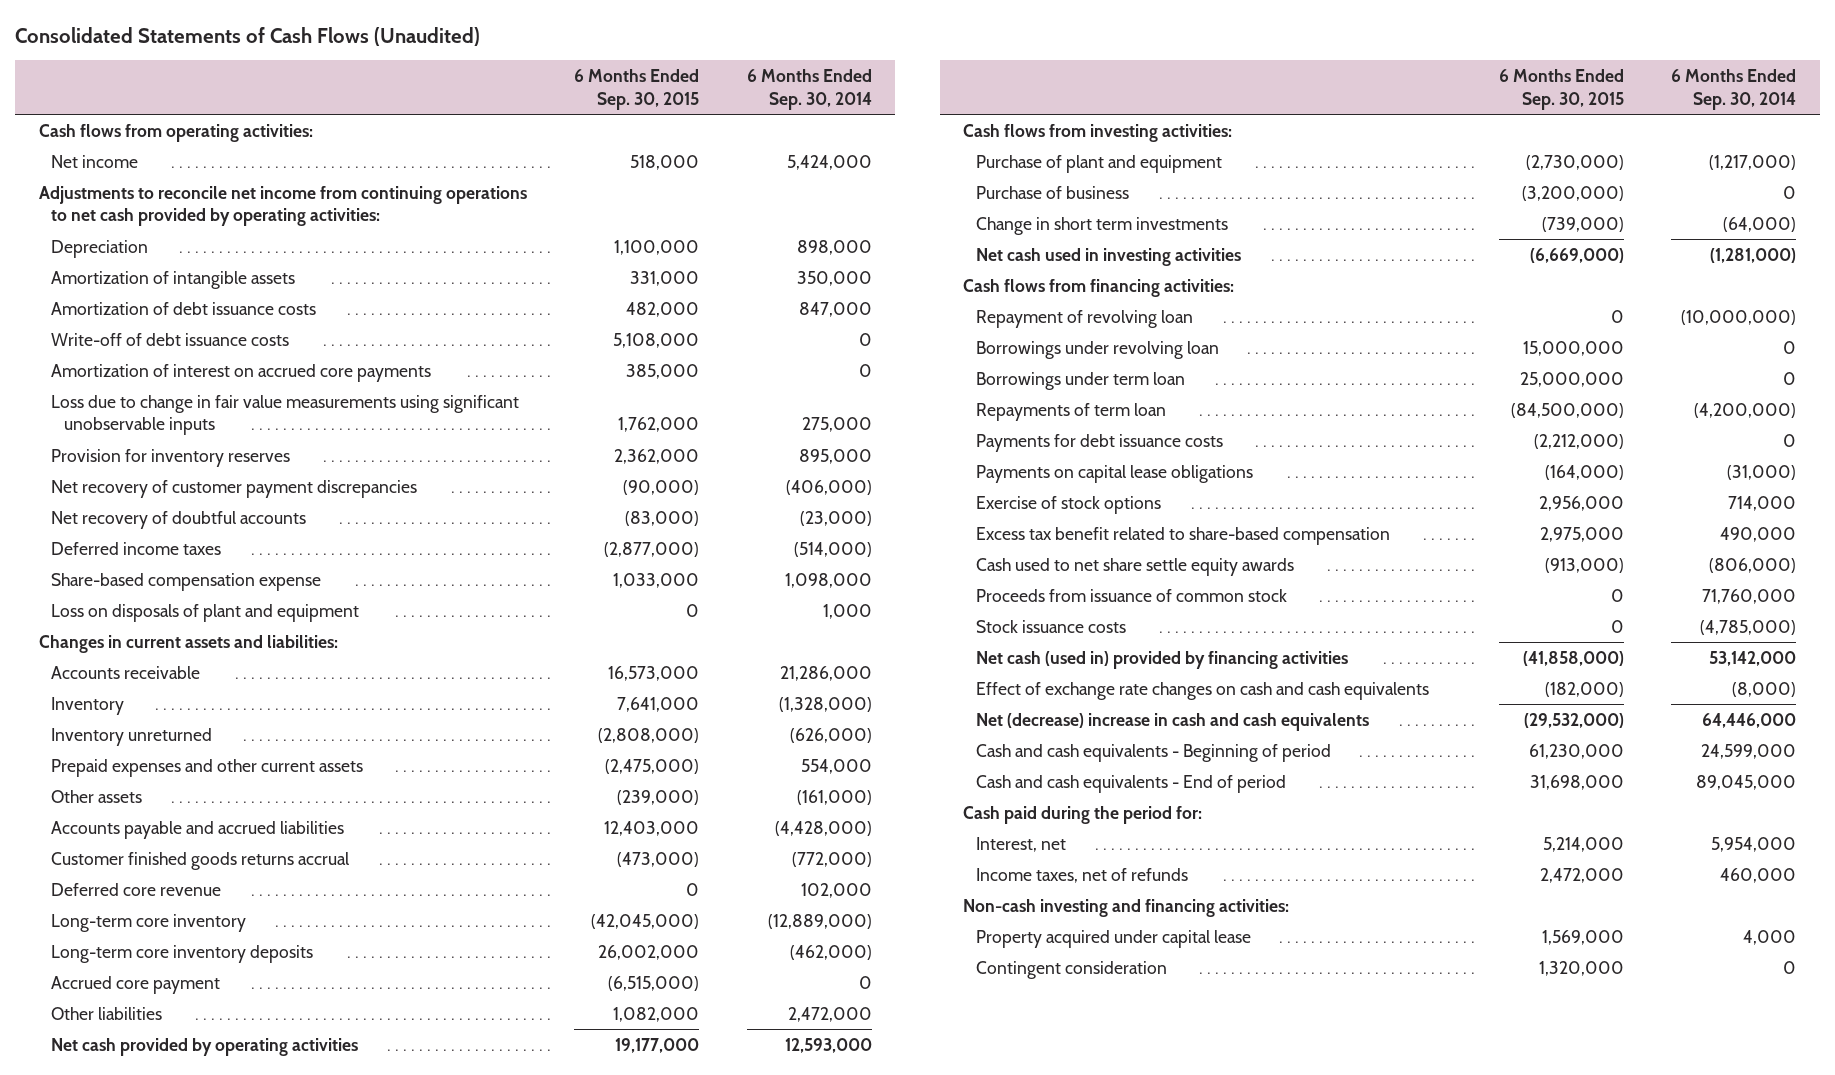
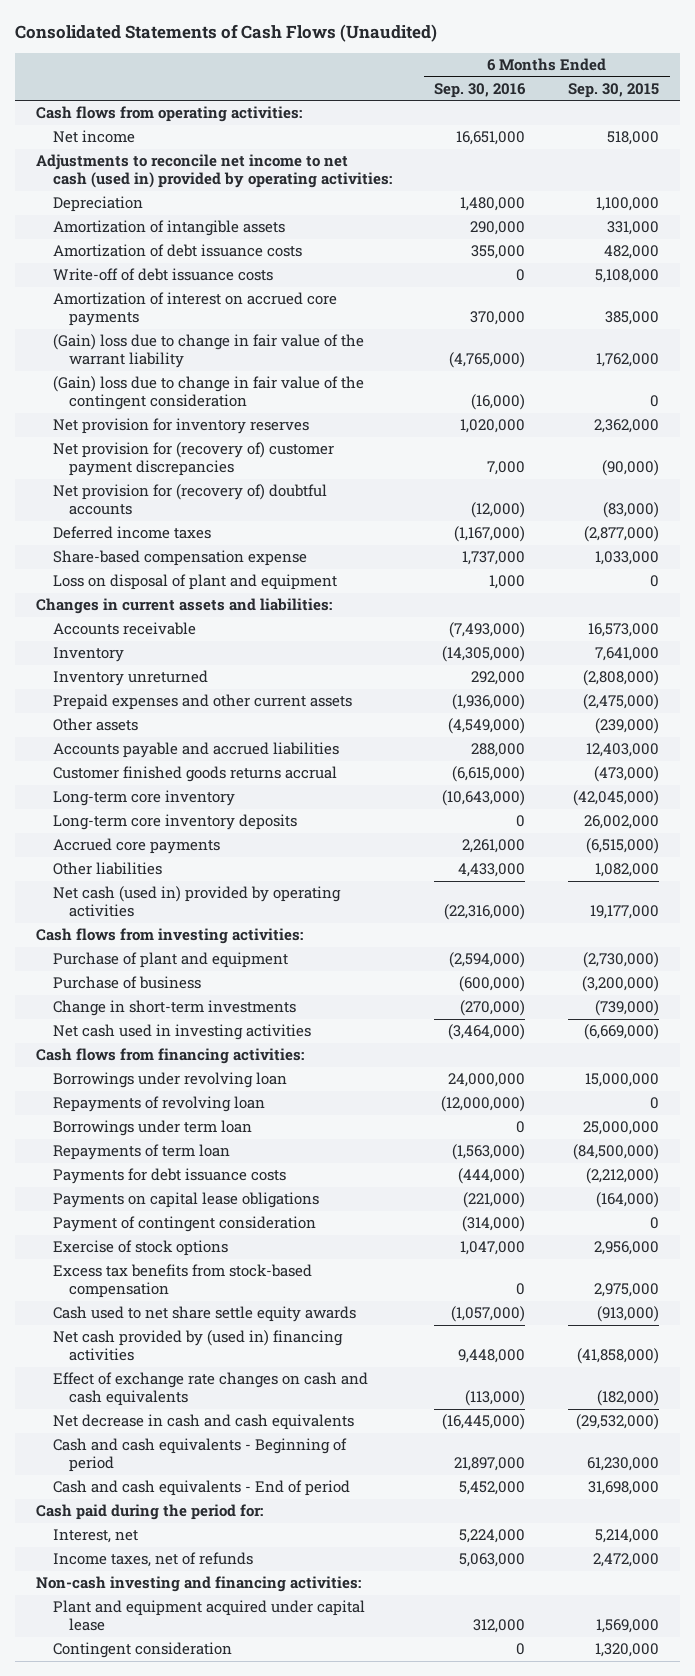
[746,69,872,110] 6 Months Ended Sep. 30, 2014 -> none
none -> [434,82,527,98] Sep. 30, 2016
[38,185,527,227] Adjustments to reconcile net income from continuing operations to net cash provided by operating activities: -> [36,154,392,189] Adjustments to reconcile net income to net cash (used in) provided by operating activities:
[51,394,520,436] Loss due to change in fair value measurements using significant unobservable inputs -> [52,334,364,369] (Gain) loss due to change in fair value of the warrant liability
none -> [52,376,364,411] (Gain) loss due to change in fair value of the contingent consideration
[51,448,291,467] Provision for inventory reserves -> [52,418,309,435] Net provision for inventory reserves
[51,479,418,498] Net recovery of customer payment discrepancies -> [52,442,334,477] Net provision for (recovery of) customer payment discrepancies
[51,510,307,529] Net recovery of doubtful accounts -> [52,484,327,516] Net provision for (recovery of) doubtful accounts
[51,603,360,622] Loss on disposals of plant and equipment -> [52,574,337,591] Loss on disposal of plant and equipment
[51,882,222,896] Deferred core revenue -> none
[51,975,221,994] Accrued core payment -> [52,838,220,855] Accrued core payments
[51,1037,359,1056] Net cash provided by operating activities -> [52,886,341,918] Net cash (used in) provided by operating activities
[976,216,1229,235] Change in short term investments -> [52,1000,296,1017] Change in short-term investments
[976,309,1194,328] Repayment of revolving loan -> none
none -> [52,1096,265,1113] Repayments of revolving loan
none -> [52,1216,316,1233] Payment of contingent consideration
[976,526,1391,545] Excess tax benefit related to share-based compensation -> [52,1264,312,1299] Excess tax benefits from stock-based compensation
[976,588,1288,602] Proceeds from issuance of common stock -> none
[976,619,1127,633] Stock issuance costs -> none
[976,650,1349,669] Net cash (used in) provided by financing activities -> [52,1330,343,1362] Net cash provided by (used in) financing activities
[976,712,1370,731] Net (decrease) increase in cash and cash equivalents -> [52,1414,354,1431] Net decrease in cash and cash equivalents
[976,929,1252,948] Property acquired under capital lease -> [52,1600,365,1632] Plant and equipment acquired under capital lease

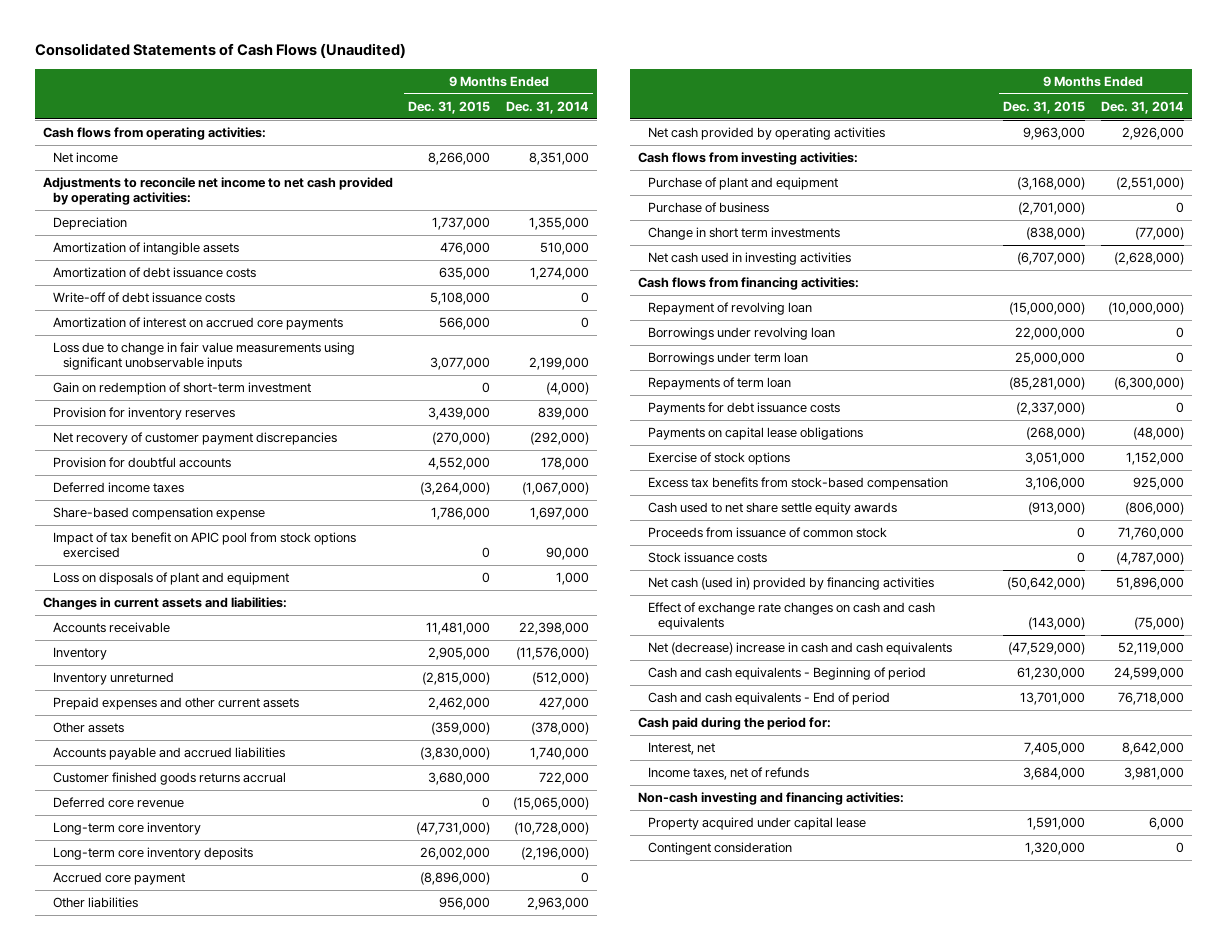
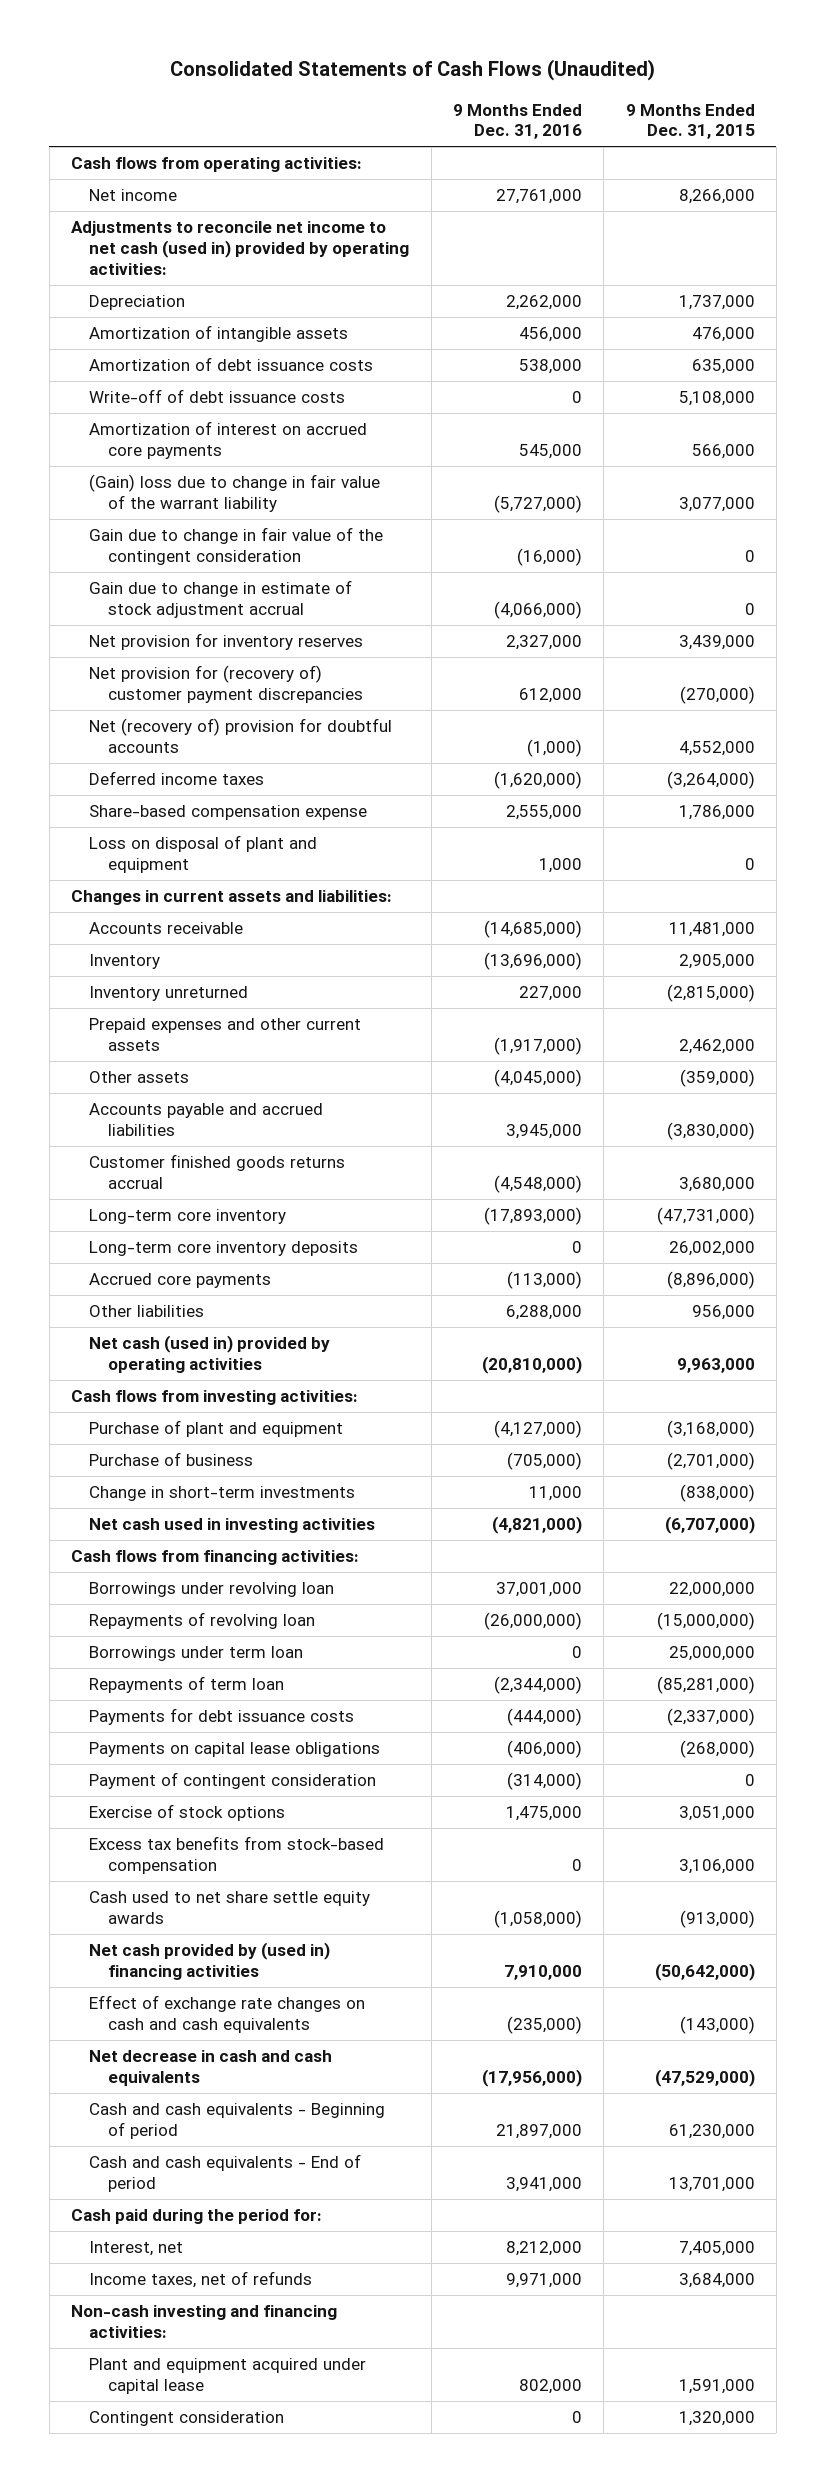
[505,100,589,114] Dec. 31, 2014 -> none
none -> [453,103,583,140] 9 Months Ended Dec. 31, 2016
[42,177,393,206] Adjustments to reconcile net income to net cash provided by operating activities: -> [71,221,410,275] Adjustments to reconcile net income to net cash (used in) provided by operating activities:
[53,382,312,396] Gain on redemption of short-term investment -> none
[53,342,356,371] Loss due to change in fair value measurements using significant unobservable inputs -> [89,474,381,513] (Gain) loss due to change in fair value of the warrant liability
none -> [89,527,384,566] Gain due to change in fair value of the contingent consideration
none -> [89,580,353,619] Gain due to change in estimate of stock adjustment accrual
[53,407,236,421] Provision for inventory reserves -> [89,633,364,651] Net provision for inventory reserves
[53,432,338,446] Net recovery of customer payment discrepancies -> [89,665,363,704] Net provision for (recovery of) customer payment discrepancies
[53,457,232,469] Provision for doubtful accounts -> [89,718,393,754] Net (recovery of) provision for doubtful accounts
[53,532,357,559] Impact of tax benefit on APIC pool from stock options exercised -> none
[53,572,290,586] Loss on disposals of plant and equipment -> [89,835,318,874] Loss on disposal of plant and equipment
[53,797,185,809] Deferred core revenue -> none
[53,872,186,886] Accrued core payment -> [89,1273,272,1289] Accrued core payments
[647,127,885,141] Net cash provided by operating activities -> [89,1335,331,1374] Net cash (used in) provided by operating activities
[647,227,840,241] Change in short term investments -> [89,1486,356,1502] Change in short-term investments
[647,302,812,316] Repayment of revolving loan -> none
none -> [89,1612,316,1630] Repayments of revolving loan
none -> [89,1772,377,1790] Payment of contingent consideration
[647,527,887,539] Proceeds from issuance of common stock -> none
[647,552,767,564] Stock issuance costs -> none
[647,577,934,591] Net cash (used in) provided by financing activities -> [89,1942,331,1981] Net cash provided by (used in) financing activities
[647,642,952,656] Net (decrease) increase in cash and cash equivalents -> [89,2050,333,2087] Net decrease in cash and cash equivalents
[647,817,866,831] Property acquired under capital lease -> [89,2358,367,2395] Plant and equipment acquired under capital lease

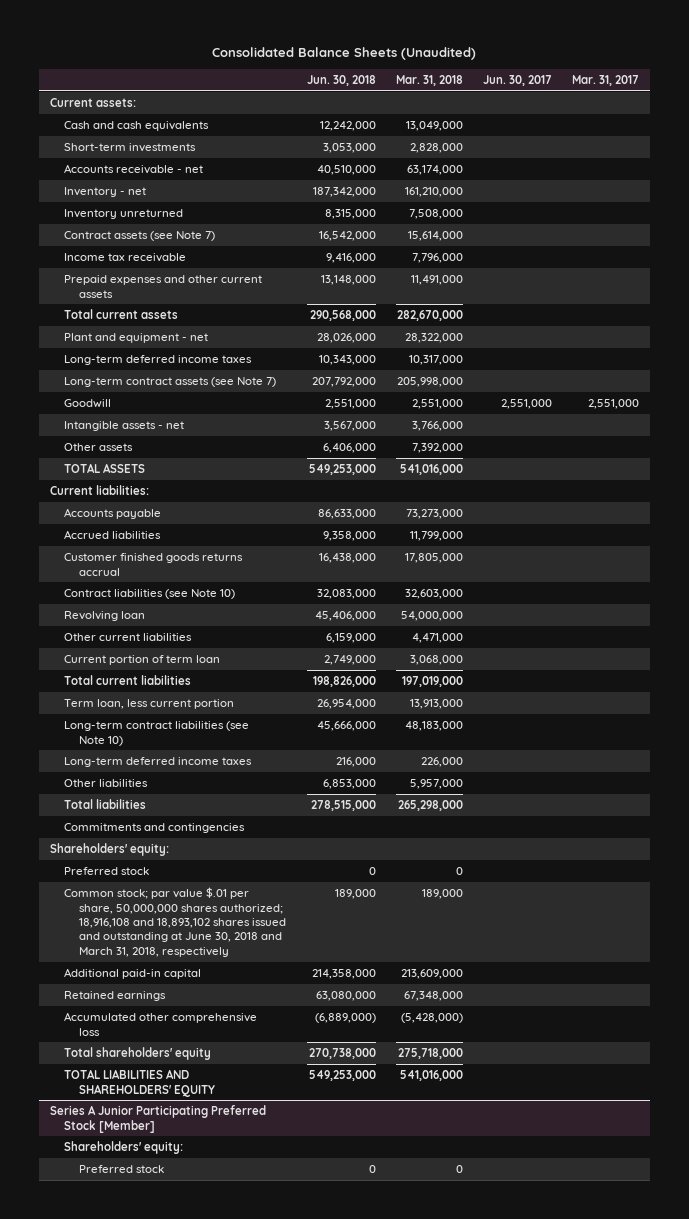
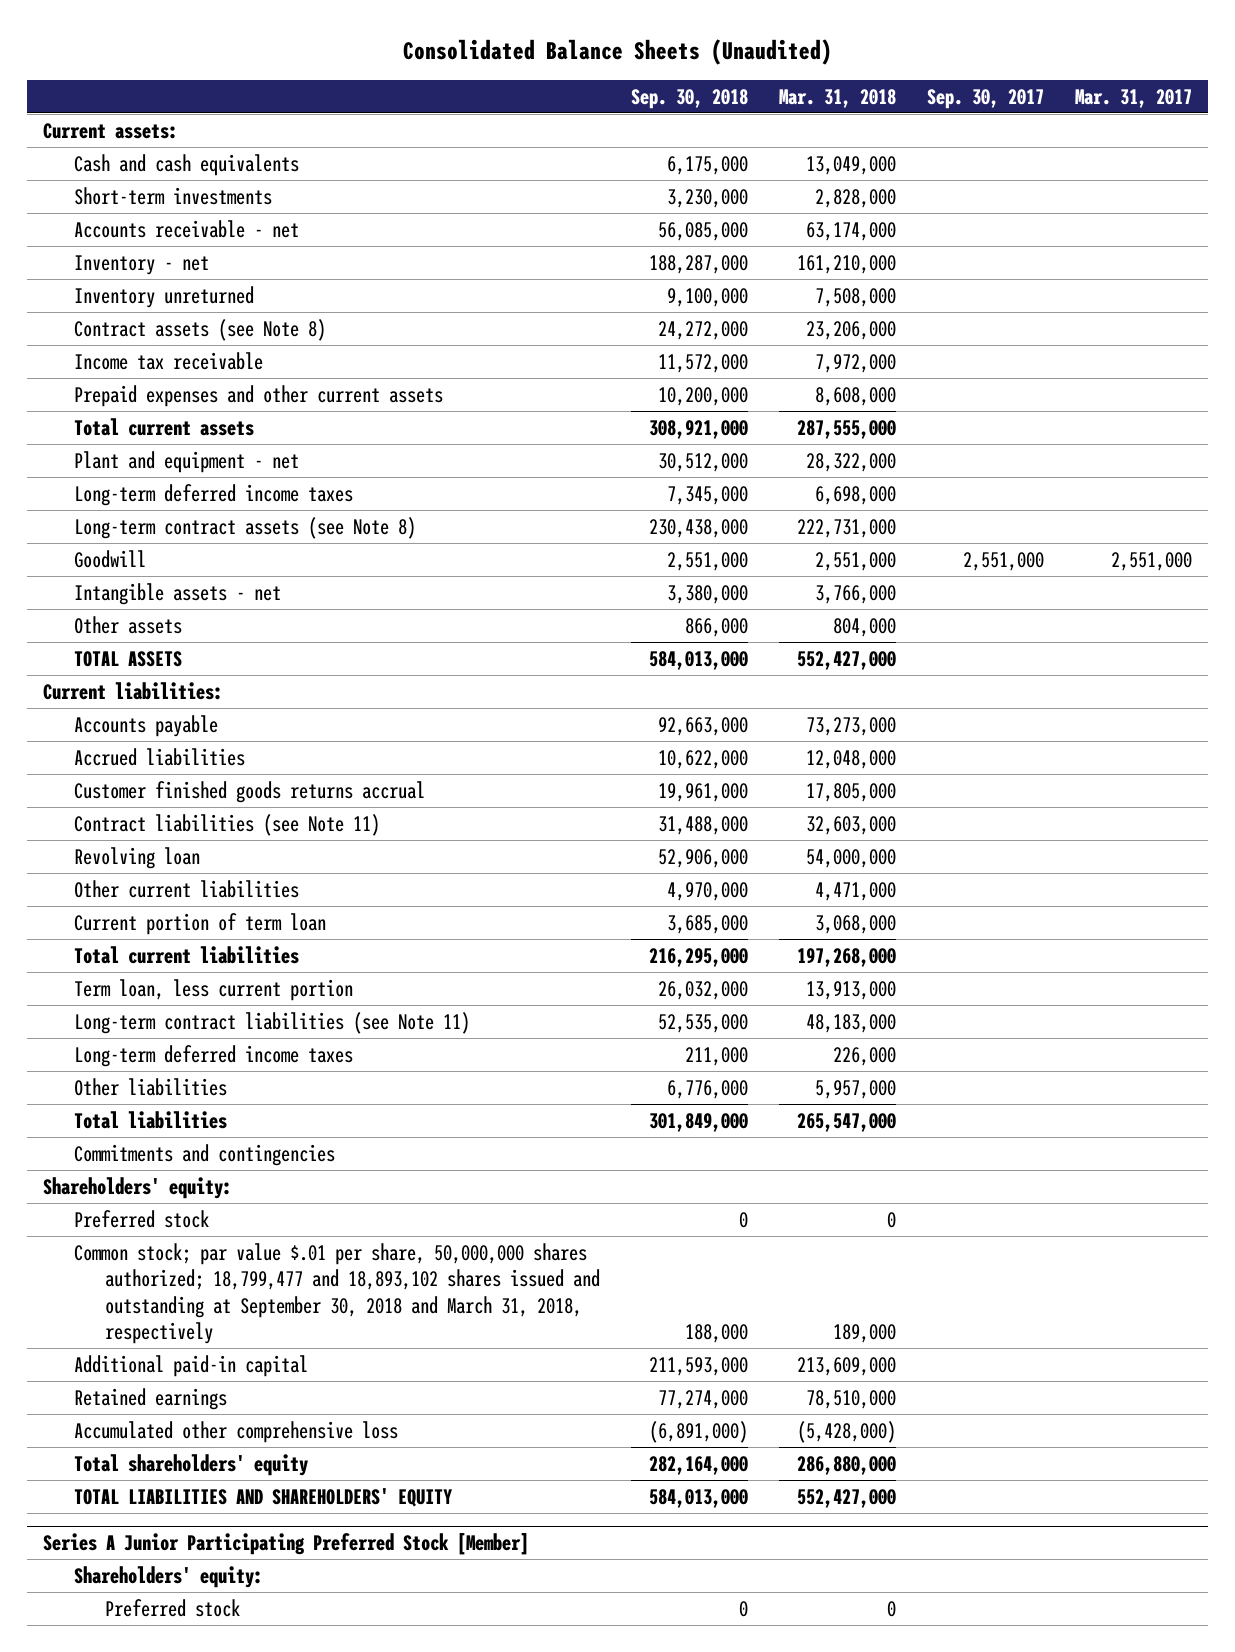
[306,74,376,86] Jun. 30, 2018 -> none
[483,74,553,86] Jun. 30, 2017 -> none
none -> [630,88,748,109] Sep. 30, 2018
none -> [927,88,1045,109] Sep. 30, 2017
[64,231,216,242] Contract assets (see Note 7) -> [73,318,326,341] Contract assets (see Note 8)
[407,231,463,242] 15,614,000 -> [806,320,897,340] 23,206,000
[411,253,463,264] 7,796,000 -> [815,353,897,373] 7,972,000
[410,275,463,286] 11,491,000 -> [815,386,897,406] 8,608,000
[396,310,463,322] 282,670,000 -> [797,419,897,439] 287,555,000
[408,355,463,366] 10,317,000 -> [815,485,897,505] 6,698,000
[64,377,277,388] Long-term contract assets (see Note 7) -> [73,516,416,539] Long-term contract assets (see Note 8)
[396,377,463,388] 205,998,000 -> [797,518,897,538] 222,731,000
[411,443,463,454] 7,392,000 -> [833,617,897,637] 804,000
[399,464,463,476] 541,016,000 -> [797,650,897,670] 552,427,000
[409,531,463,542] 11,799,000 -> [806,749,897,769] 12,048,000
[64,589,236,600] Contract liabilities (see Note 10) -> [73,813,380,836] Contract liabilities (see Note 11)
[401,676,463,688] 197,019,000 -> [797,947,897,967] 197,268,000
[64,721,250,746] Long-term contract liabilities (see Note 10) -> [73,1011,470,1034] Long-term contract liabilities (see Note 11)
[397,800,463,812] 265,298,000 -> [797,1112,897,1132] 265,547,000
[64,887,287,957] Common stock; par value $.01 per share, 50,000,000 shares authorized; 18,916,108 and 18,893,102 shares issued and outstanding at June 30, 2018 and March 31, 2018, respectively -> [73,1242,600,1345] Common stock; par value $.01 per share, 50,000,000 shares authorized; 18,799,477 and 18,893,102 shares issued and outstanding at September 30, 2018 and March 31, 2018, respectively
[403,991,463,1002] 67,348,000 -> [806,1389,897,1409] 78,510,000
[397,1048,463,1060] 275,718,000 -> [797,1455,897,1475] 286,880,000
[399,1070,463,1082] 541,016,000 -> [797,1488,897,1508] 552,427,000

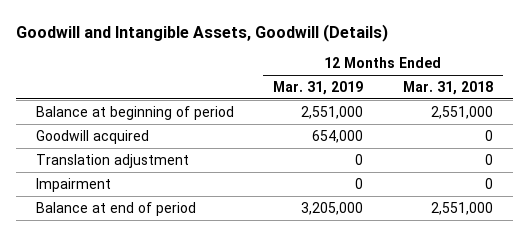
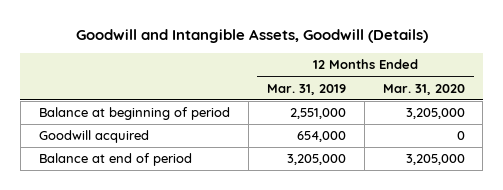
[403,80,494,95] Mar. 31, 2018 -> none
none -> [382,83,465,95] Mar. 31, 2020
[35,153,189,168] Translation adjustment -> none
[35,177,111,192] Impairment -> none

